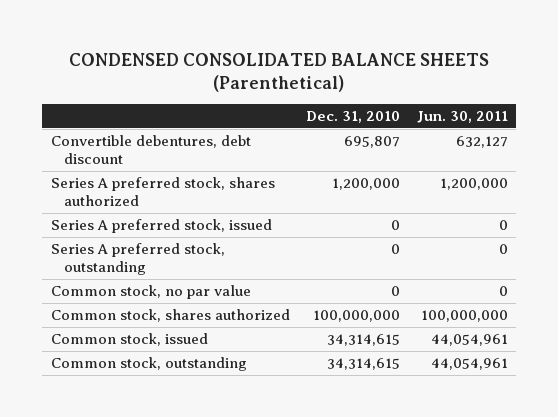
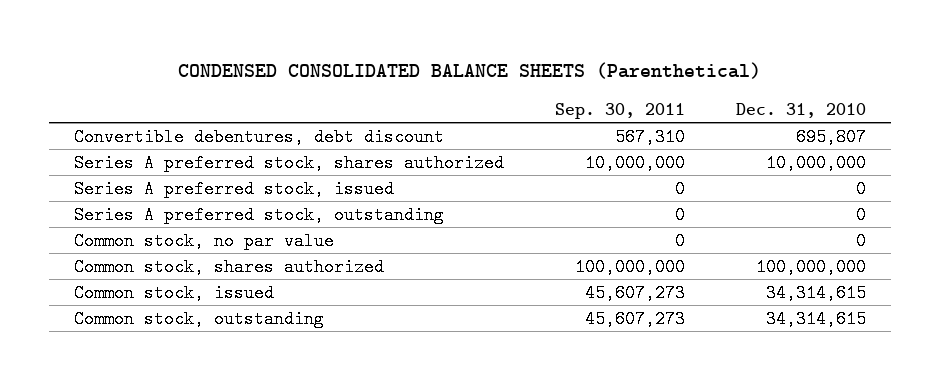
[416,111,508,124] Jun. 30, 2011 -> none
none -> [554,102,685,119] Sep. 30, 2011
[332,178,401,191] 1,200,000 -> [765,153,866,172] 10,000,000

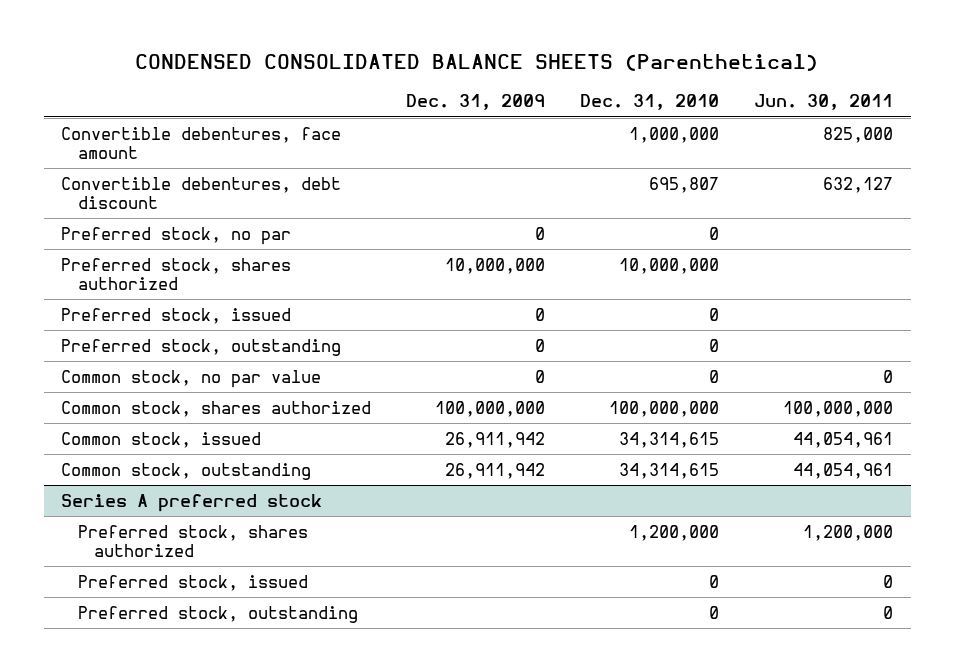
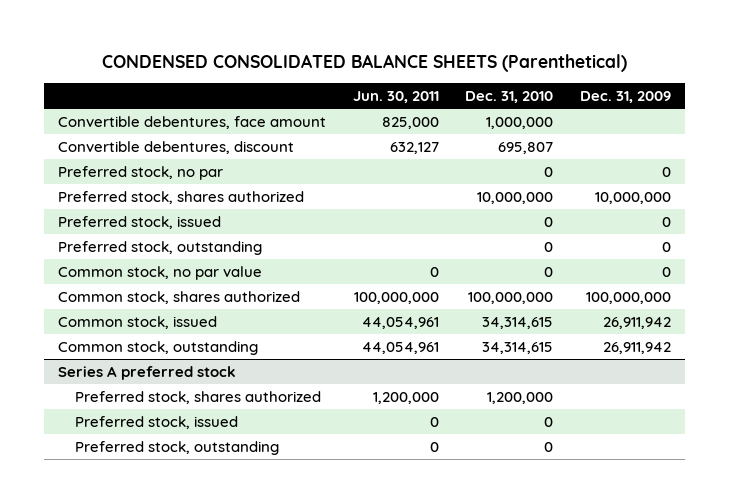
[61,176,342,209] Convertible debentures, debt discount -> [57,141,294,155] Convertible debentures, discount

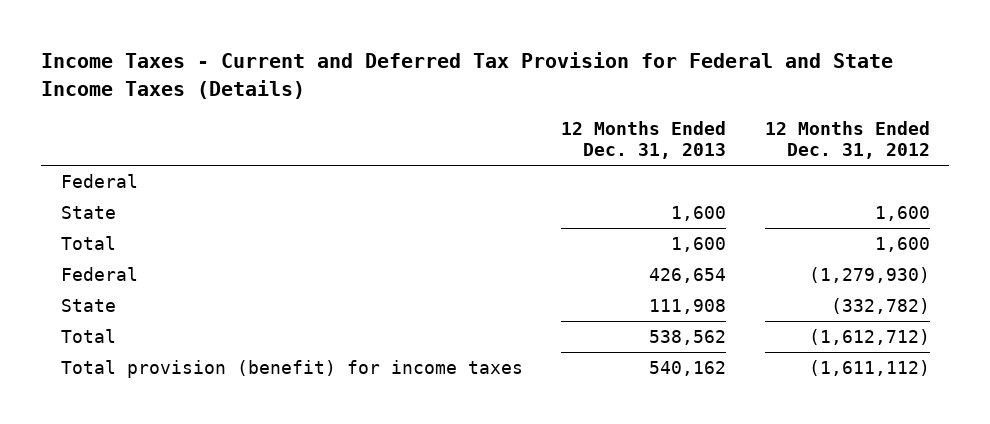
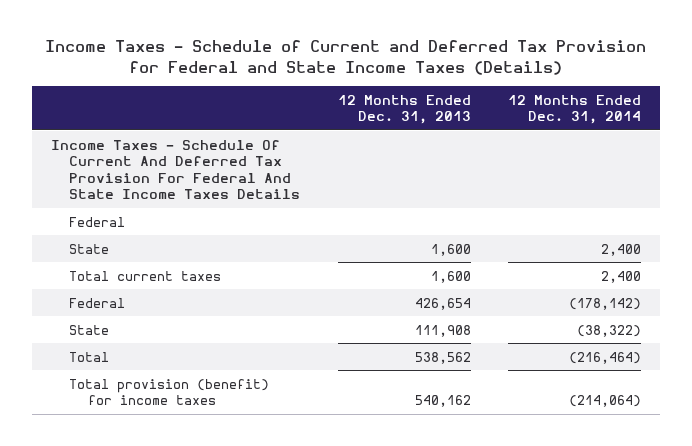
[41,52,894,99] Income Taxes - Current and Deferred Tax Provision for Federal and State Income Taxes (Details) -> [44,40,646,75] Income Taxes - Schedule of Current and Deferred Tax Provision for Federal and State Income Taxes (Details)
[764,121,930,160] 12 Months Ended Dec. 31, 2012 -> none
none -> [508,94,642,125] 12 Months Ended Dec. 31, 2014
none -> [50,139,301,200] Income Taxes - Schedule Of Current And Deferred Tax Provision For Federal And State Income Taxes Details
[60,235,116,250] Total -> [69,270,222,281] Total current taxes

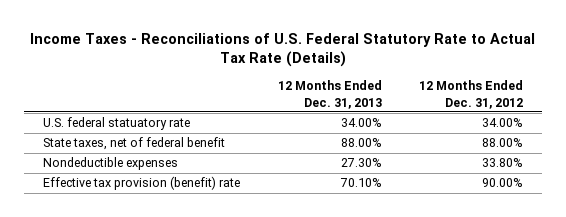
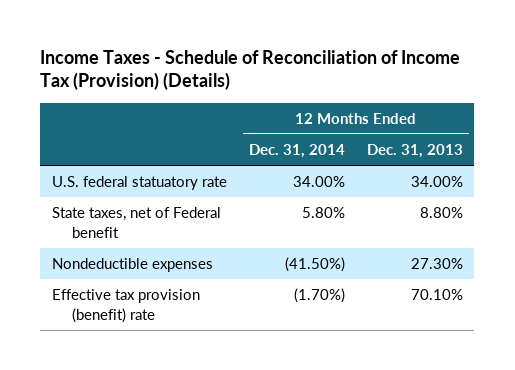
[30,32,536,68] Income Taxes - Reconciliations of U.S. Federal Statutory Rate to Actual Tax Rate (Details) -> [40,49,461,91] Income Taxes - Schedule of Reconciliation of Income Tax (Provision) (Details)
[419,80,524,109] 12 Months Ended Dec. 31, 2012 -> none
none -> [248,144,345,159] Dec. 31, 2014
[42,137,225,151] State taxes, net of federal benefit -> [51,207,221,238] State taxes, net of Federal benefit
[340,138,382,148] 88.00% -> [420,207,464,219] 8.80%

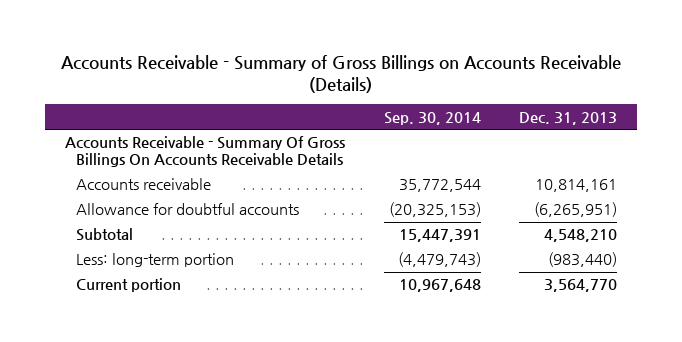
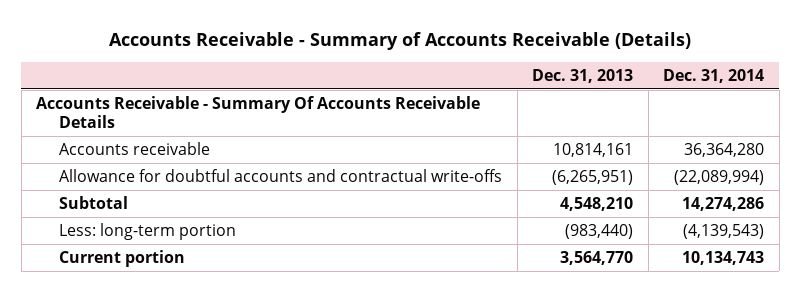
[61,54,622,94] Accounts Receivable - Summary of Gross Billings on Accounts Receivable (Details) -> [109,31,692,50] Accounts Receivable - Summary of Accounts Receivable (Details)
[383,111,481,125] Sep. 30, 2014 -> none
none -> [663,68,765,83] Dec. 31, 2014
[64,136,345,168] Accounts Receivable - Summary Of Gross Billings On Accounts Receivable Details -> [36,96,481,128] Accounts Receivable - Summary Of Accounts Receivable Details
[76,203,300,216] Allowance for doubtful accounts -> [59,169,503,183] Allowance for doubtful accounts and contractual write-offs

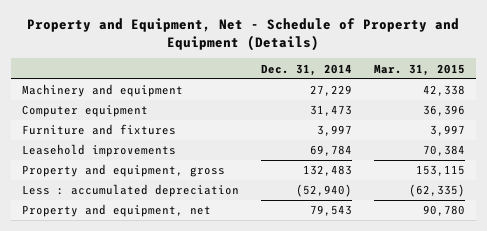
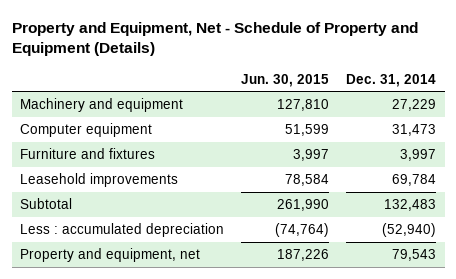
[374,63,466,76] Mar. 31, 2015 -> none
none -> [241,73,330,87] Jun. 30, 2015
[21,164,225,178] Property and equipment, gross -> [20,197,73,209] Subtotal

